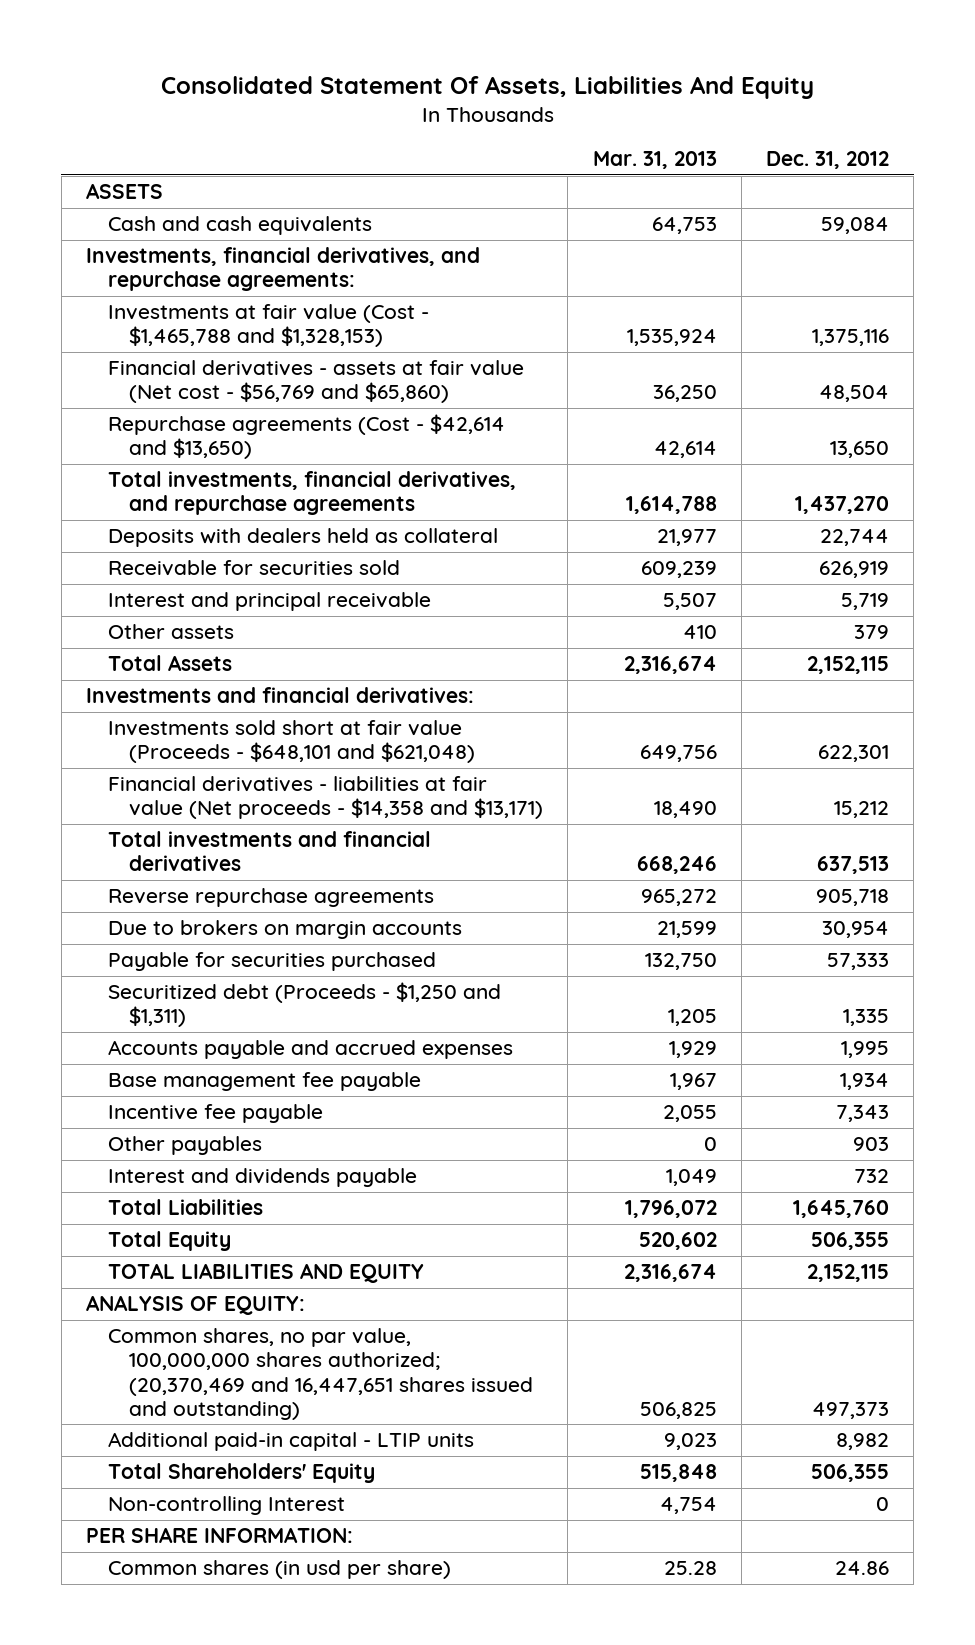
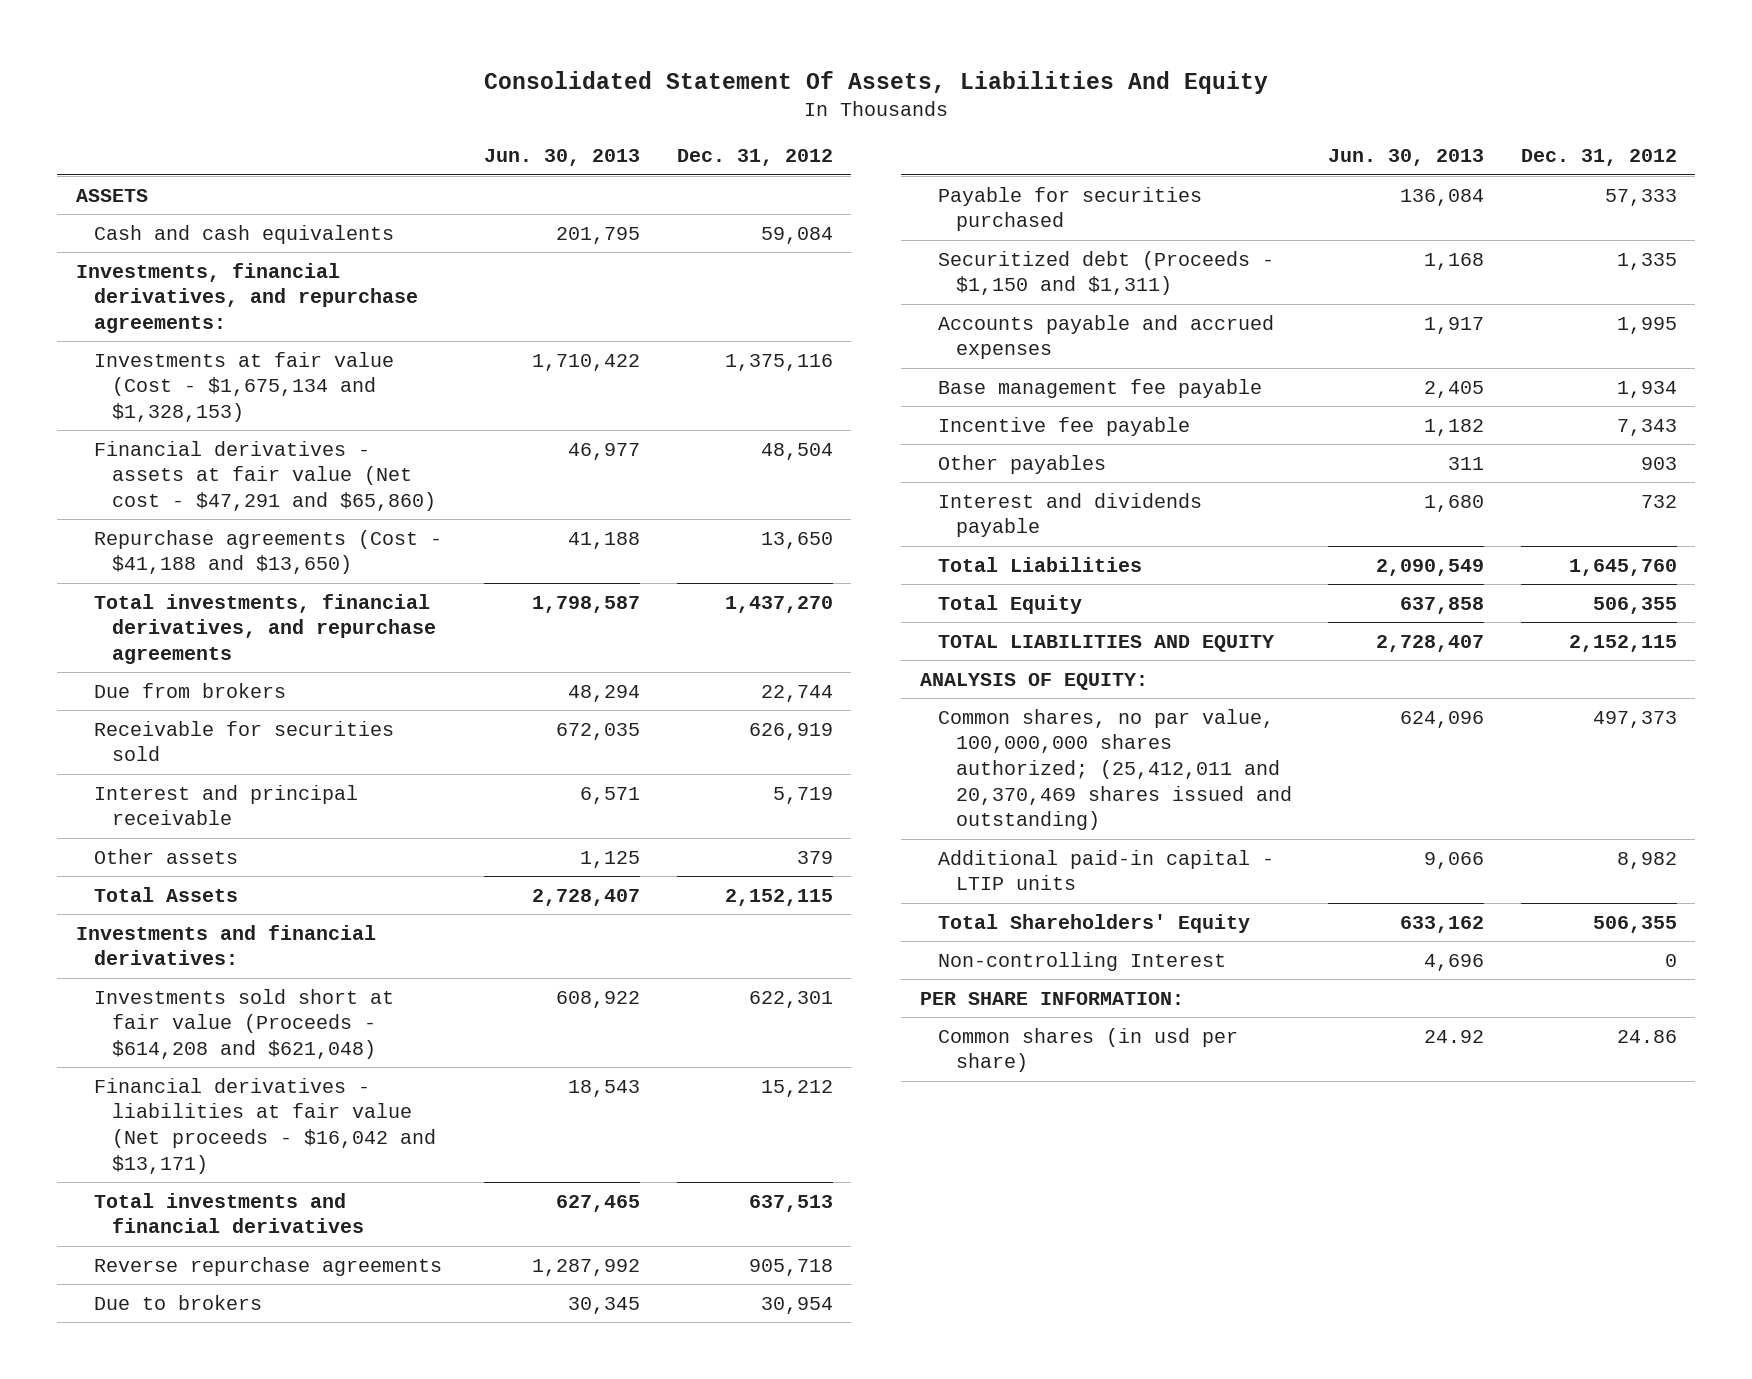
[592,151,717,170] Mar. 31, 2013 -> none
none -> [484,149,641,167] Jun. 30, 2013
[107,304,429,348] Investments at fair value (Cost - $1,465,788 and $1,328,153) -> [93,351,394,423] Investments at fair value (Cost - $1,675,134 and $1,328,153)
[107,360,524,404] Financial derivatives - assets at fair value (Net cost - $56,769 and $65,860) -> [93,440,436,512] Financial derivatives - assets at fair value (Net cost - $47,291 and $65,860)
[107,414,505,460] Repurchase agreements (Cost - $42,614 and $13,650) -> [93,529,442,575] Repurchase agreements (Cost - $41,188 and $13,650)
[107,528,498,548] Deposits with dealers held as collateral -> [93,682,286,698] Due from brokers
[107,720,476,764] Investments sold short at fair value (Proceeds - $648,101 and $621,048) -> [93,988,394,1060] Investments sold short at fair value (Proceeds - $614,208 and $621,048)
[107,776,544,820] Financial derivatives - liabilities at fair value (Net proceeds - $14,358 and $13,171) -> [93,1077,436,1174] Financial derivatives - liabilities at fair value (Net proceeds - $16,042 and $13,171)
[107,920,462,940] Due to brokers on margin accounts -> [93,1294,262,1310] Due to brokers
[107,982,501,1028] Securitized debt (Proceeds - $1,250 and $1,311) -> [937,250,1274,296] Securitized debt (Proceeds - $1,150 and $1,311)
[107,1328,534,1420] Common shares, no par value, 100,000,000 shares authorized; (20,370,469 and 16,447,651 shares issued and outstanding) -> [937,708,1292,831] Common shares, no par value, 100,000,000 shares authorized; (25,412,011 and 20,370,469 shares issued and outstanding)

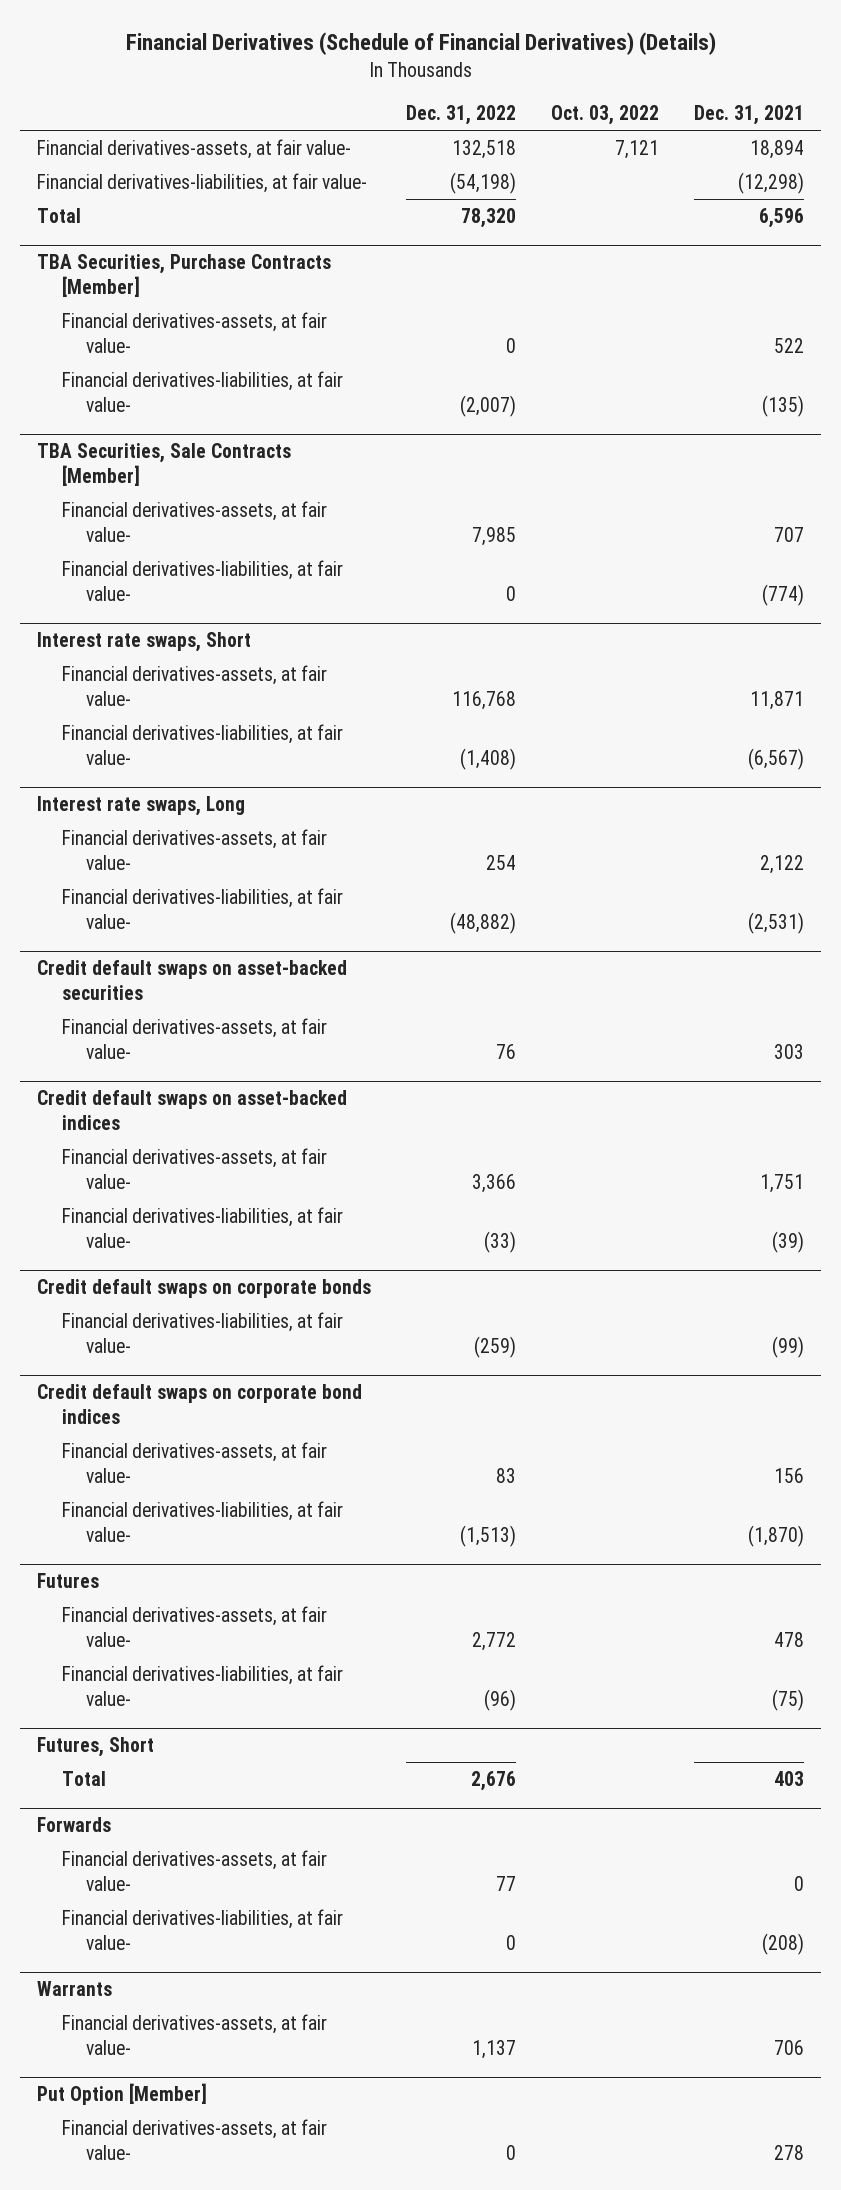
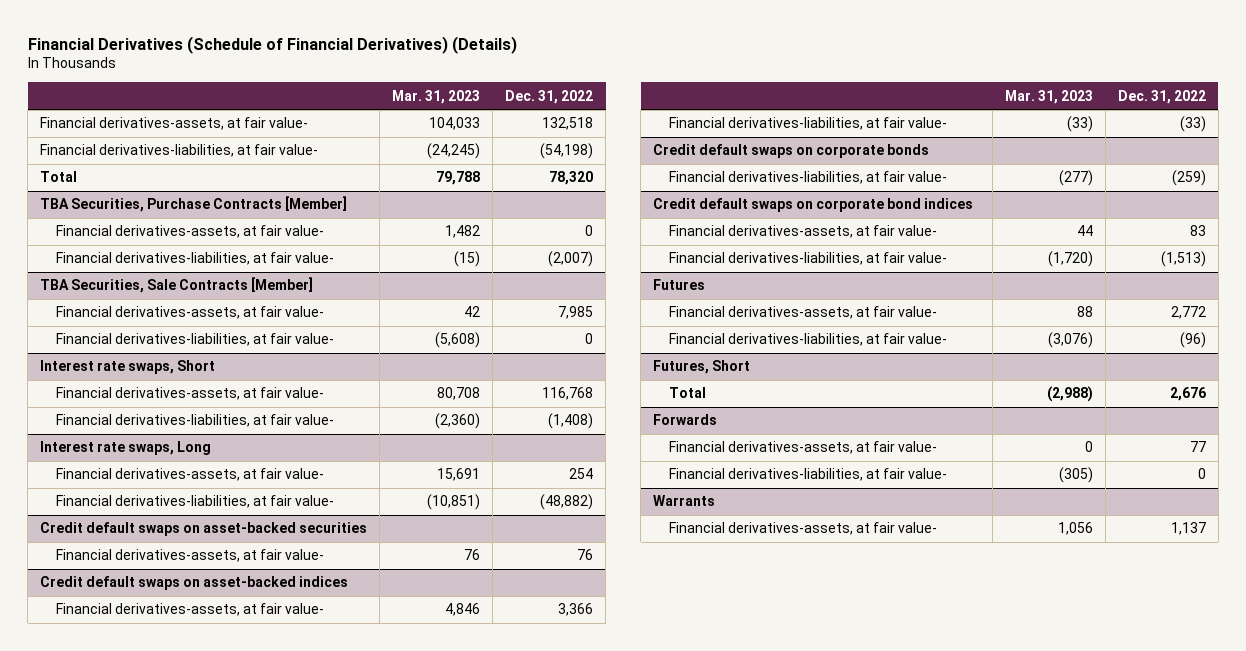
[550,105,659,126] Oct. 03, 2022 -> none
[693,105,804,126] Dec. 31, 2021 -> none
none -> [392,89,481,104] Mar. 31, 2023
[37,2083,208,2106] Put Option [Member] -> none
[61,2118,327,2160] Financial derivatives-assets, at fair value- -> none

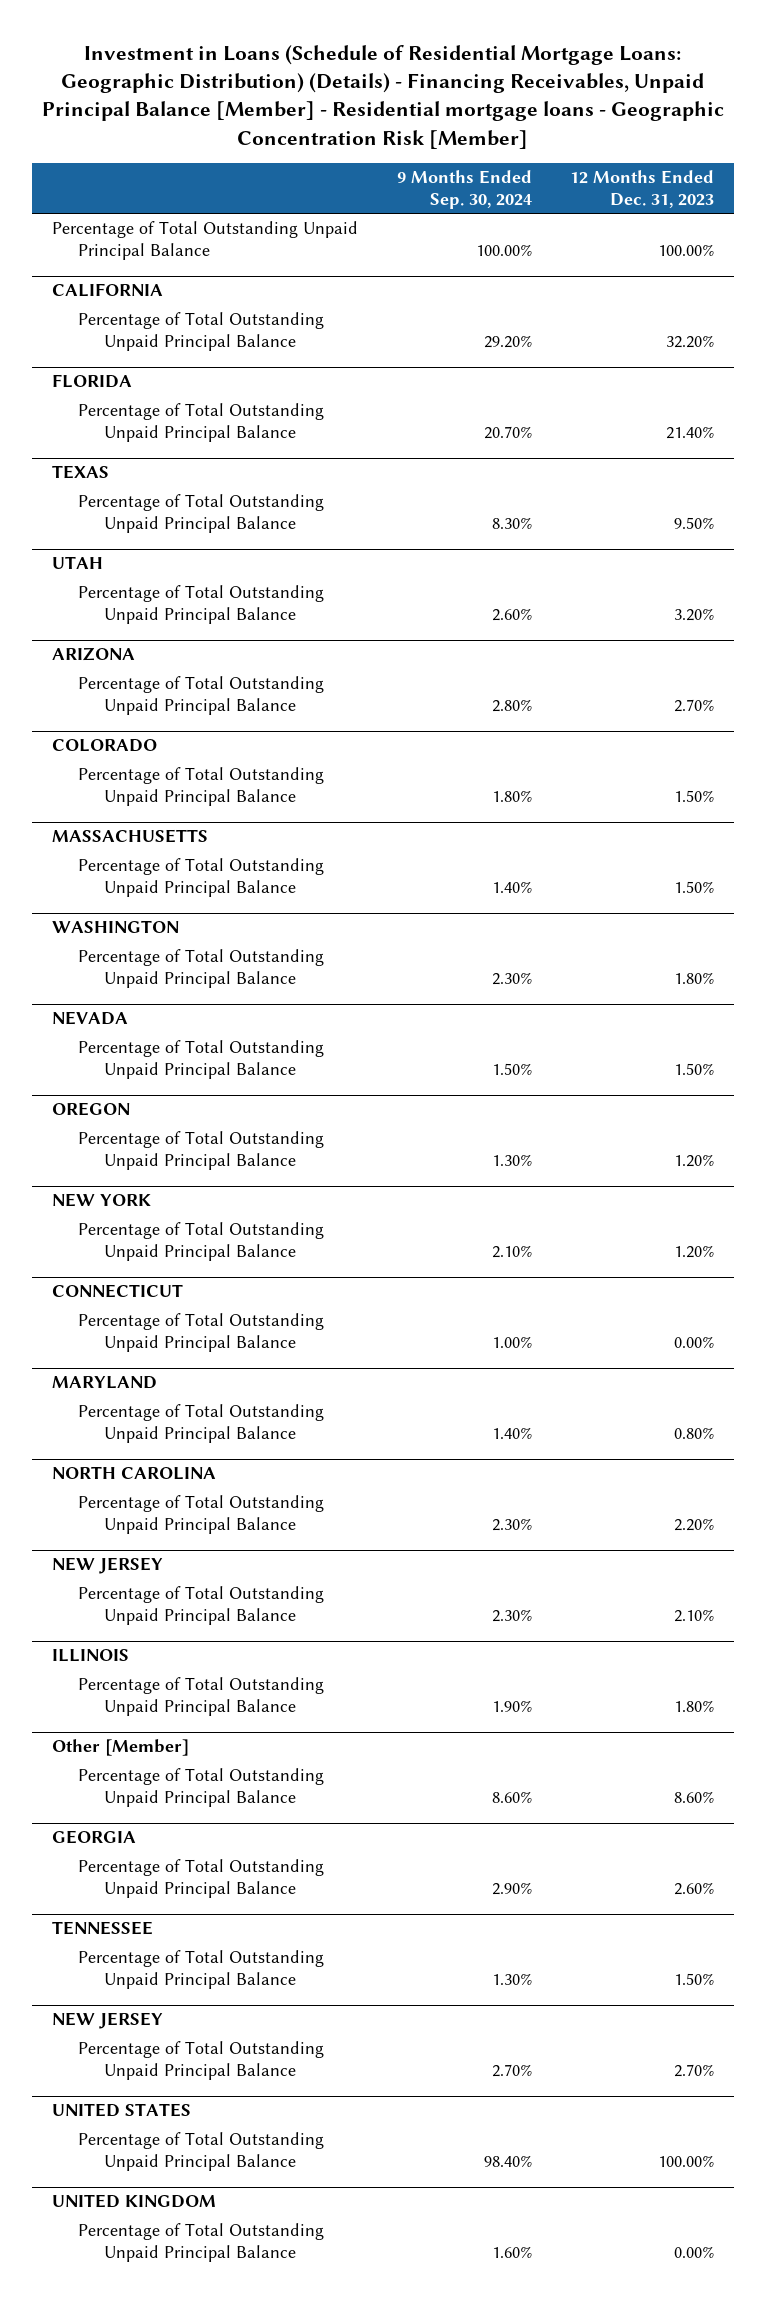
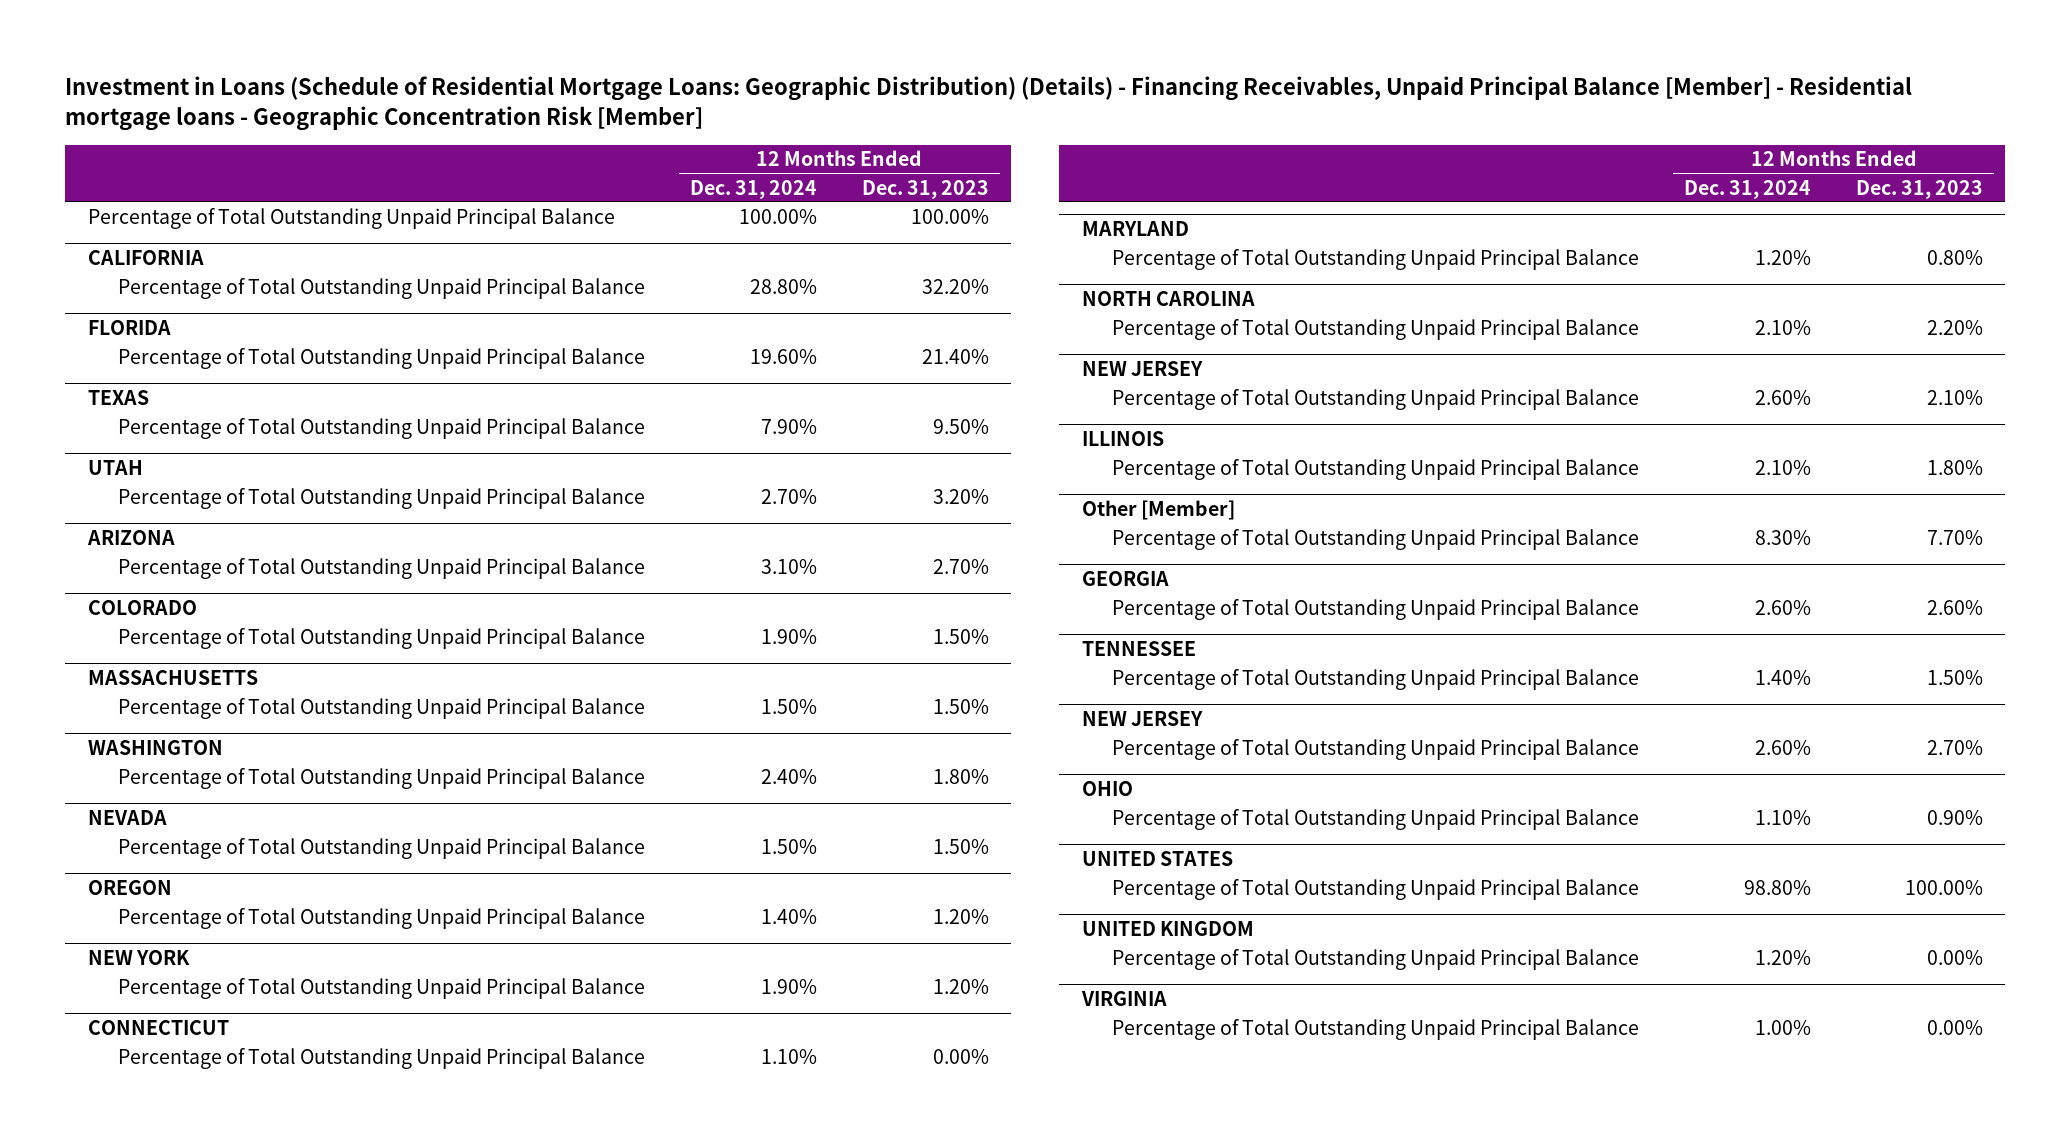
[396,169,532,209] 9 Months Ended Sep. 30, 2024 -> none
none -> [689,179,817,199] Dec. 31, 2024
[674,1791,715,1804] 8.60% -> [1926,530,1983,546] 7.70%
none -> [1081,781,1133,797] OHIO
none -> [1112,809,1640,831] Percentage of Total Outstanding Unpaid Principal Balance
none -> [1080,991,1167,1007] VIRGINIA
none -> [1112,1019,1640,1041] Percentage of Total Outstanding Unpaid Principal Balance

